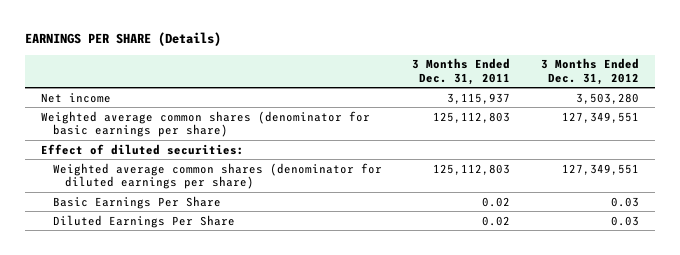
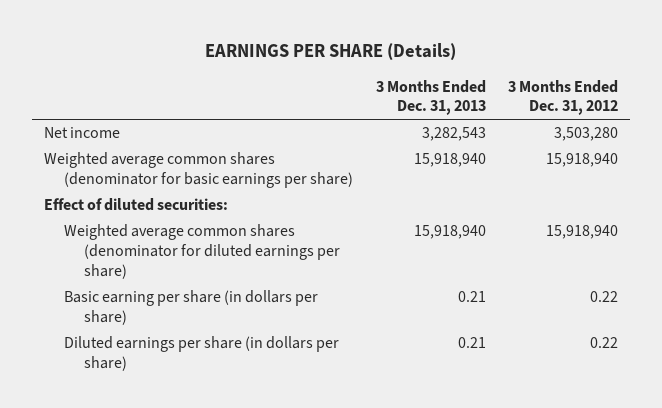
[412,58,511,85] 3 Months Ended Dec. 31, 2011 -> none
none -> [375,79,486,116] 3 Months Ended Dec. 31, 2013
[562,111,640,123] 127,349,551 -> [546,153,619,168] 15,918,940
[562,163,640,175] 127,349,551 -> [546,225,619,240] 15,918,940
[52,195,221,209] Basic Earnings Per Share -> [64,290,319,326] Basic earning per share (in dollars per share)
[611,196,640,207] 0.03 -> [590,291,619,303] 0.22
[52,214,235,228] Diluted Earnings Per Share -> [64,336,340,372] Diluted earnings per share (in dollars per share)
[611,215,640,226] 0.03 -> [590,337,619,349] 0.22

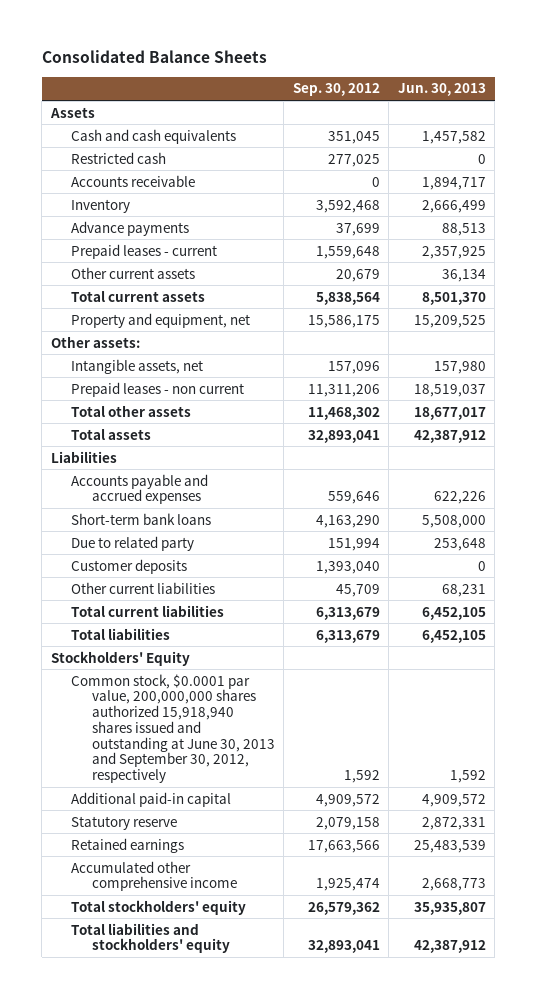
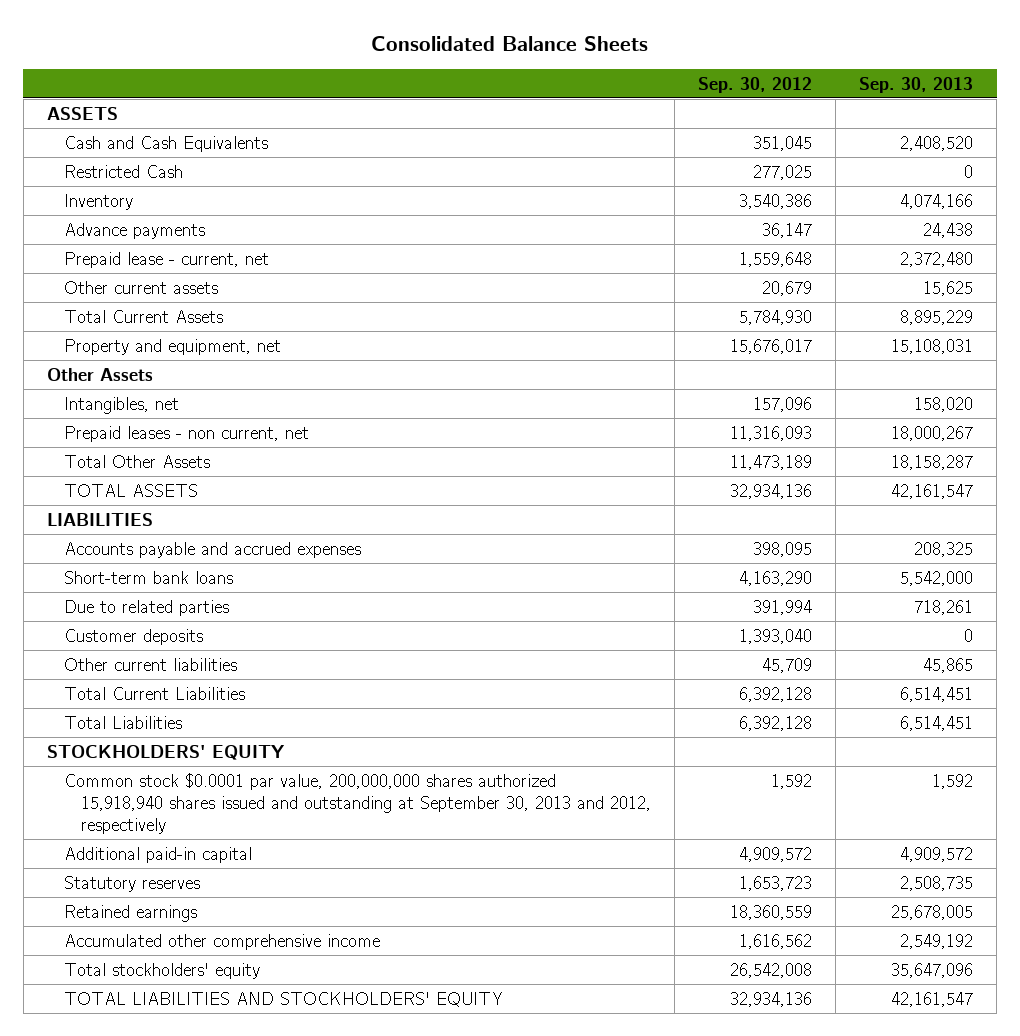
[397,83,486,97] Jun. 30, 2013 -> none
none -> [859,76,974,93] Sep. 30, 2013
[71,174,196,187] Accounts receivable -> none
[49,106,95,118] Assets -> [46,106,118,120] ASSETS
[71,128,237,144] Cash and cash equivalents -> [64,135,269,152] Cash and Cash Equivalents
[71,151,167,164] Restricted cash -> [64,164,184,178] Restricted Cash
[315,199,380,213] 3,592,468 -> [739,193,813,209] 3,540,386
[335,222,380,236] 37,699 -> [762,222,813,238] 36,147
[71,243,218,259] Prepaid leases - current -> [64,251,270,268] Prepaid lease - current, net
[71,290,206,302] Total current assets -> [64,309,224,323] Total Current Assets
[315,291,380,305] 5,838,564 -> [739,309,813,325] 5,784,930
[307,314,380,328] 15,586,175 -> [730,338,813,354] 15,676,017
[50,335,140,348] Other assets: -> [46,367,153,381] Other Assets
[71,358,204,374] Intangible assets, net -> [64,396,180,414] Intangibles, net
[71,381,245,397] Prepaid leases - non current -> [64,425,310,442] Prepaid leases - non current, net
[307,383,380,397] 11,311,206 -> [730,425,813,441] 11,316,093
[71,404,192,417] Total other assets -> [64,454,211,468] Total Other Assets
[307,406,380,420] 11,468,302 -> [730,454,813,470] 11,473,189
[71,428,152,440] Total assets -> [64,483,199,497] TOTAL ASSETS
[307,429,380,443] 32,893,041 -> [730,483,813,499] 32,934,136
[50,450,117,463] Liabilities -> [46,512,153,526] LIABILITIES
[327,491,380,505] 559,646 -> [753,541,813,557] 398,095
[71,535,195,551] Due to related party -> [64,599,230,616] Due to related parties
[327,537,380,551] 151,994 -> [753,599,813,615] 391,994
[71,604,225,617] Total current liabilities -> [64,686,246,700] Total Current Liabilities
[315,606,380,620] 6,313,679 -> [739,686,813,702] 6,392,128
[71,627,171,640] Total liabilities -> [64,715,183,729] Total Liabilities
[315,629,380,643] 6,313,679 -> [739,715,813,731] 6,392,128
[50,650,190,666] Stockholders' Equity -> [46,744,285,760] STOCKHOLDERS' EQUITY
[71,673,275,784] Common stock, $0.0001 par value, 200,000,000 shares authorized 15,918,940 shares issued and outstanding at June 30, 2013 and September 30, 2012, respectively -> [64,772,652,835] Common stock $0.0001 par value, 200,000,000 shares authorized 15,918,940 shares issued and outstanding at September 30, 2013 and 2012, respectively
[71,815,178,830] Statutory reserve -> [64,875,201,892] Statutory reserves
[315,816,380,830] 2,079,158 -> [739,875,813,891] 1,653,723
[307,839,380,853] 17,663,566 -> [730,904,813,920] 18,360,559
[315,878,380,892] 1,925,474 -> [739,933,813,949] 1,616,562
[307,901,380,915] 26,579,362 -> [730,962,813,978] 26,542,008
[71,922,230,954] Total liabilities and stockholders' equity -> [64,991,504,1007] TOTAL LIABILITIES AND STOCKHOLDERS' EQUITY
[307,940,380,954] 32,893,041 -> [730,991,813,1007] 32,934,136

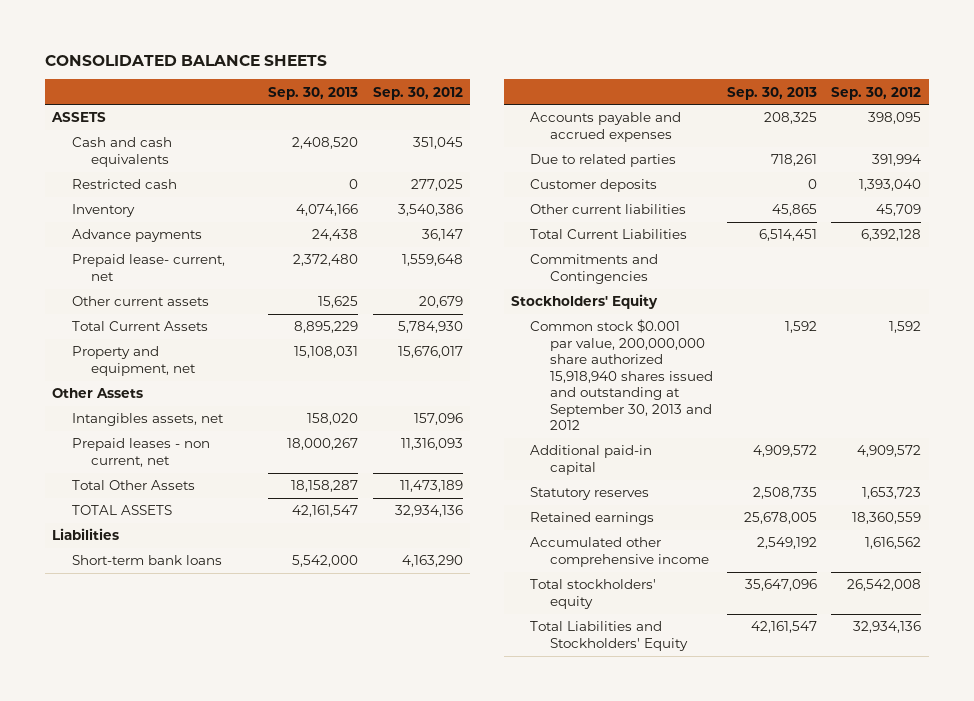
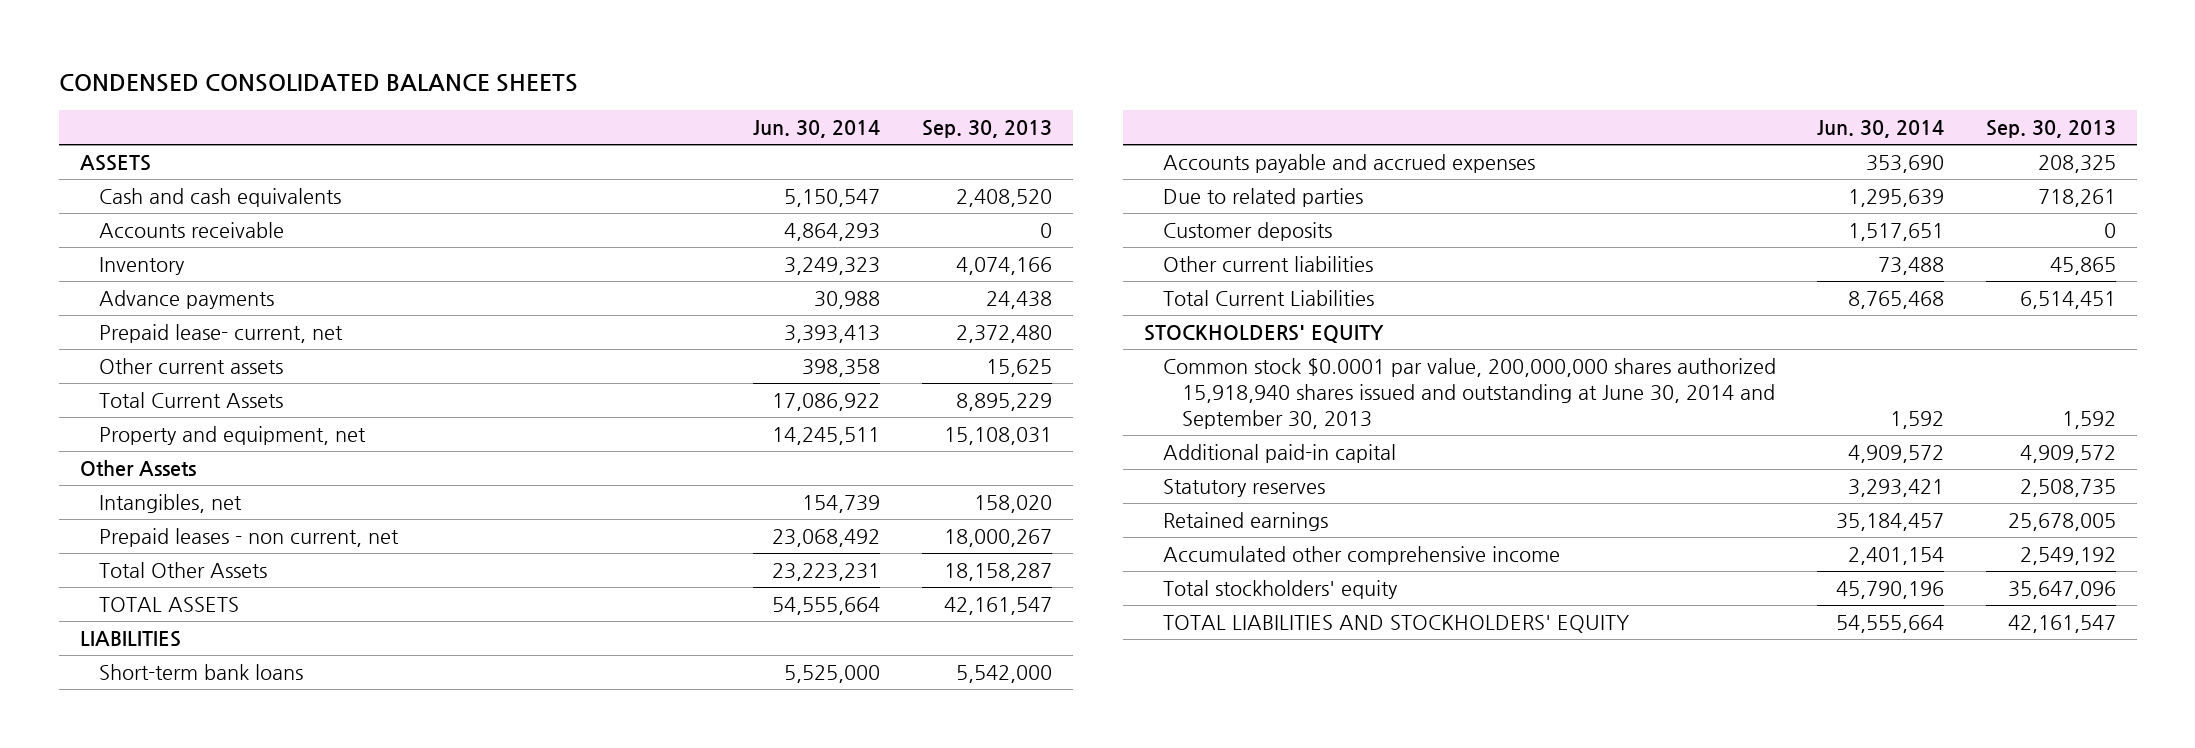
[45,54,328,66] CONSOLIDATED BALANCE SHEETS -> [58,74,578,93] CONDENSED CONSOLIDATED BALANCE SHEETS
[372,86,463,100] Sep. 30, 2012 -> none
none -> [753,120,881,139] Jun. 30, 2014
[71,179,177,190] Restricted cash -> none
none -> [98,222,284,239] Accounts receivable
[71,413,224,427] Intangibles assets, net -> [98,494,242,514] Intangibles, net
[52,528,120,541] Liabilities -> [79,631,181,648] LIABILITIES
[530,254,659,284] Commitments and Contingencies -> none
[510,294,658,310] Stockholders' Equity -> [1143,325,1384,344] STOCKHOLDERS' EQUITY
[530,319,713,431] Common stock $0.001 par value, 200,000,000 share authorized 15,918,940 shares issued and outstanding at September 30, 2013 and 2012 -> [1162,358,1776,429] Common stock $0.0001 par value, 200,000,000 shares authorized 15,918,940 shares issued and outstanding at June 30, 2014 and September 30, 2013
[530,621,688,651] Total Liabilities and Stockholders' Equity -> [1162,615,1629,634] TOTAL LIABILITIES AND STOCKHOLDERS' EQUITY

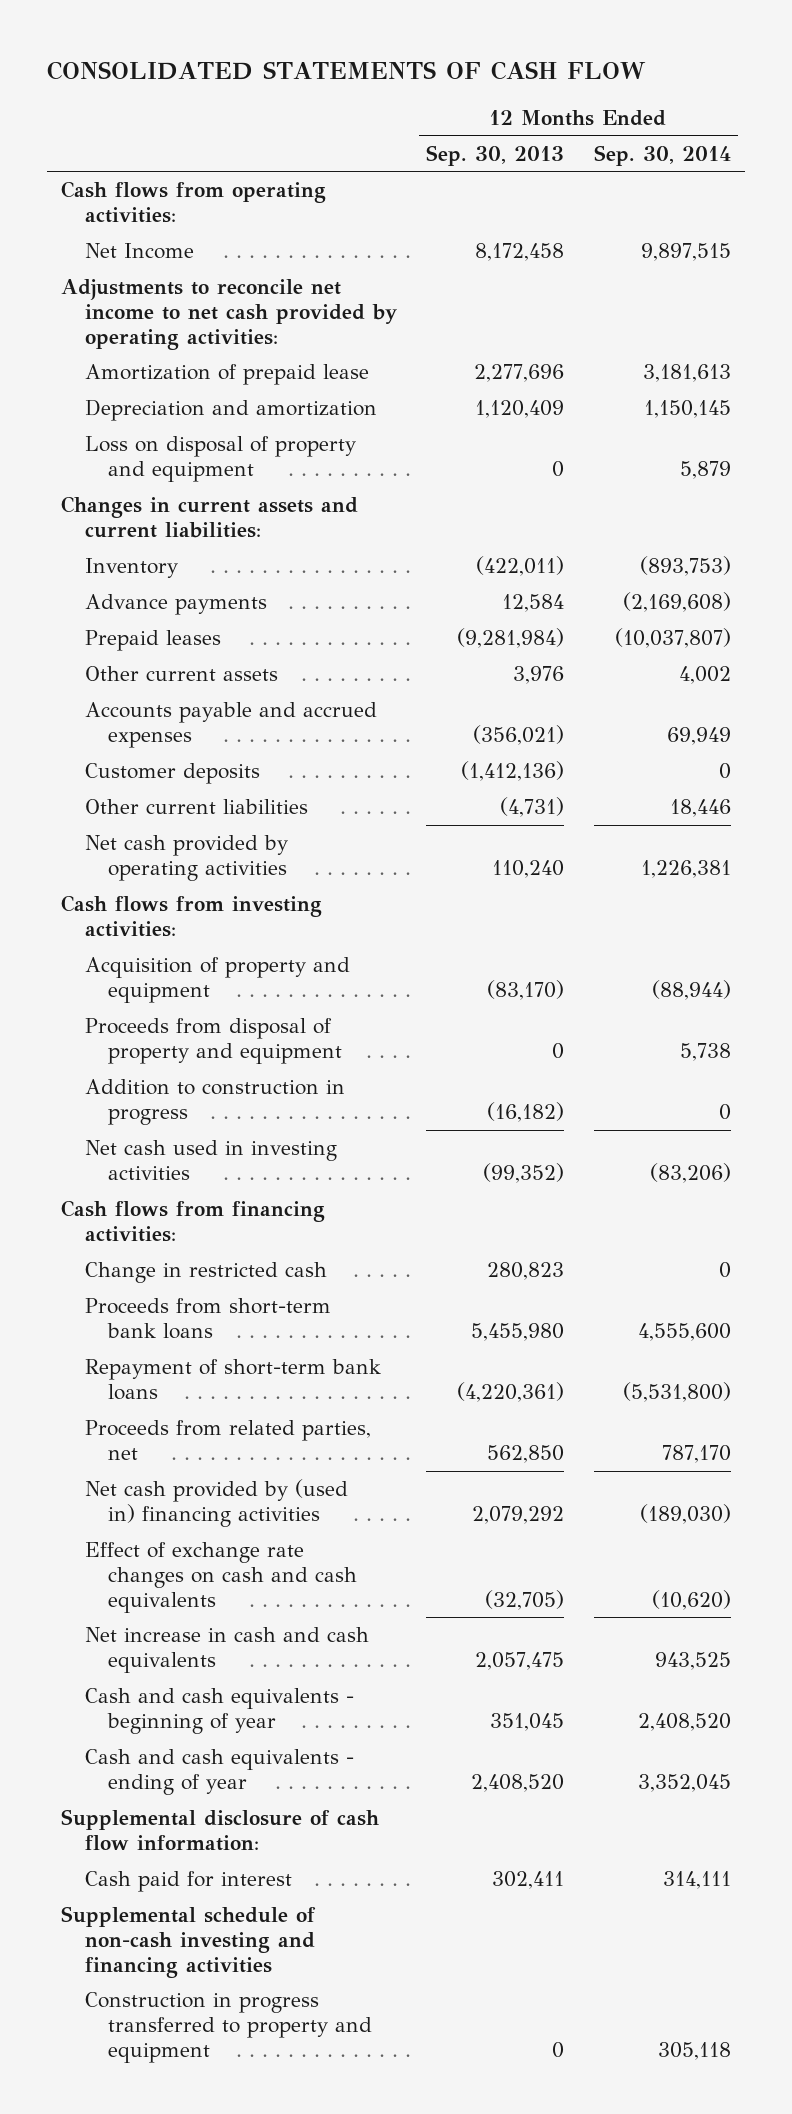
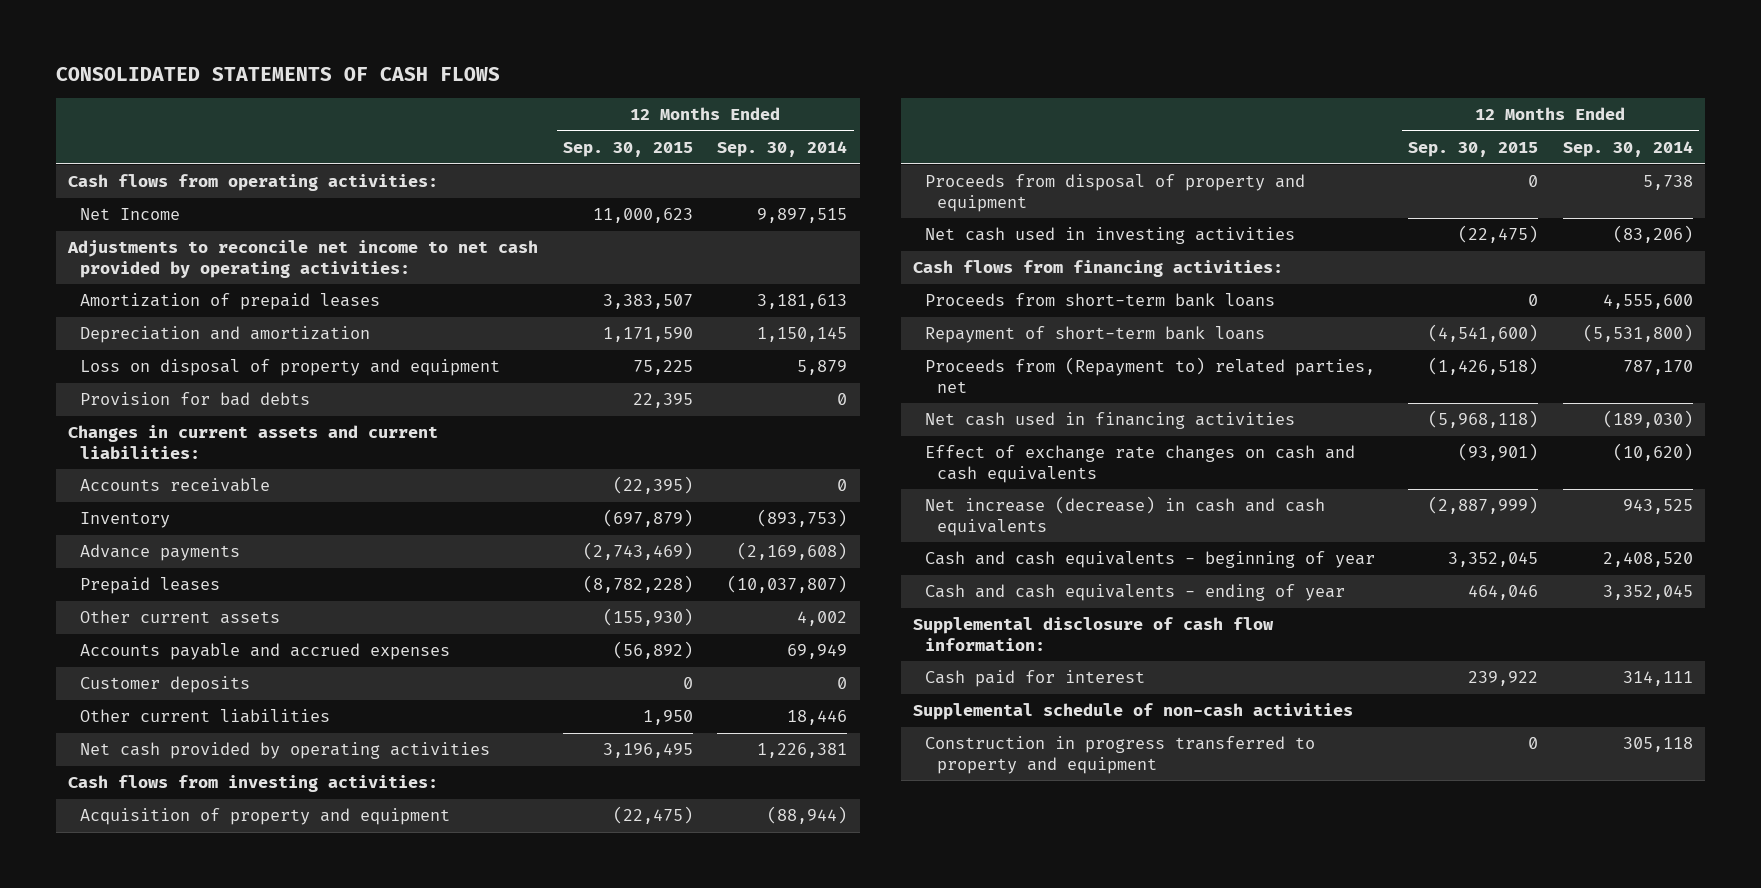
[46,60,646,80] CONSOLIDATED STATEMENTS OF CASH FLOW -> [55,67,500,82] CONSOLIDATED STATEMENTS OF CASH FLOWS
[426,144,565,166] Sep. 30, 2013 -> none
none -> [562,142,693,158] Sep. 30, 2015
[84,364,369,386] Amortization of prepaid lease -> [80,293,381,311] Amortization of prepaid leases
none -> [80,392,311,407] Provision for bad debts
none -> [80,478,271,493] Accounts receivable
[84,1079,345,1125] Addition to construction in progress -> none
[84,1262,327,1284] Change in restricted cash -> none
[84,1420,371,1460] Proceeds from related parties, net -> [925,357,1376,393] Proceeds from (Repayment to) related parties, net
[84,1479,348,1527] Net cash provided by (used in) financing activities -> [925,412,1296,430] Net cash used in financing activities
[84,1627,369,1673] Net increase in cash and cash equivalents -> [925,496,1326,536] Net increase (decrease) in cash and cash equivalents
[61,1906,317,1978] Supplemental schedule of non-cash investing and financing activities -> [913,703,1354,721] Supplemental schedule of non-cash activities

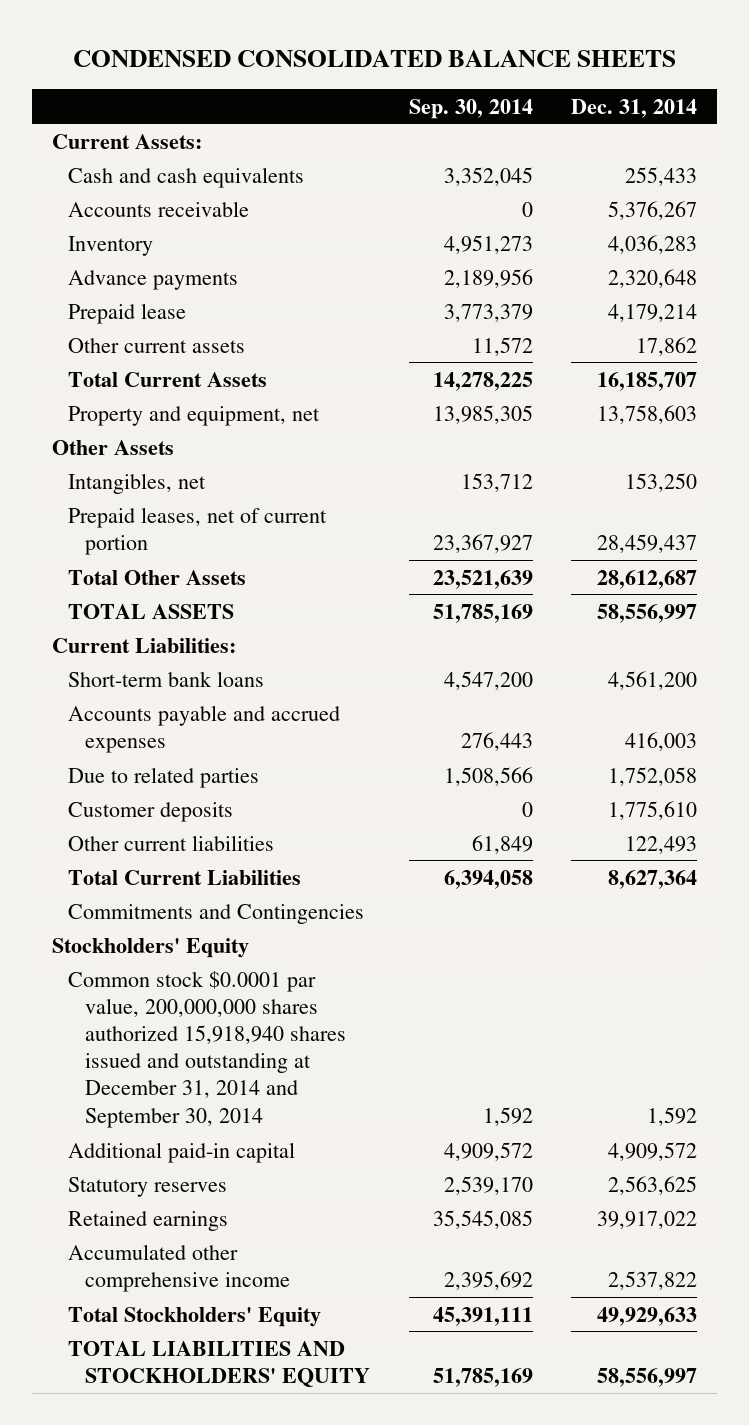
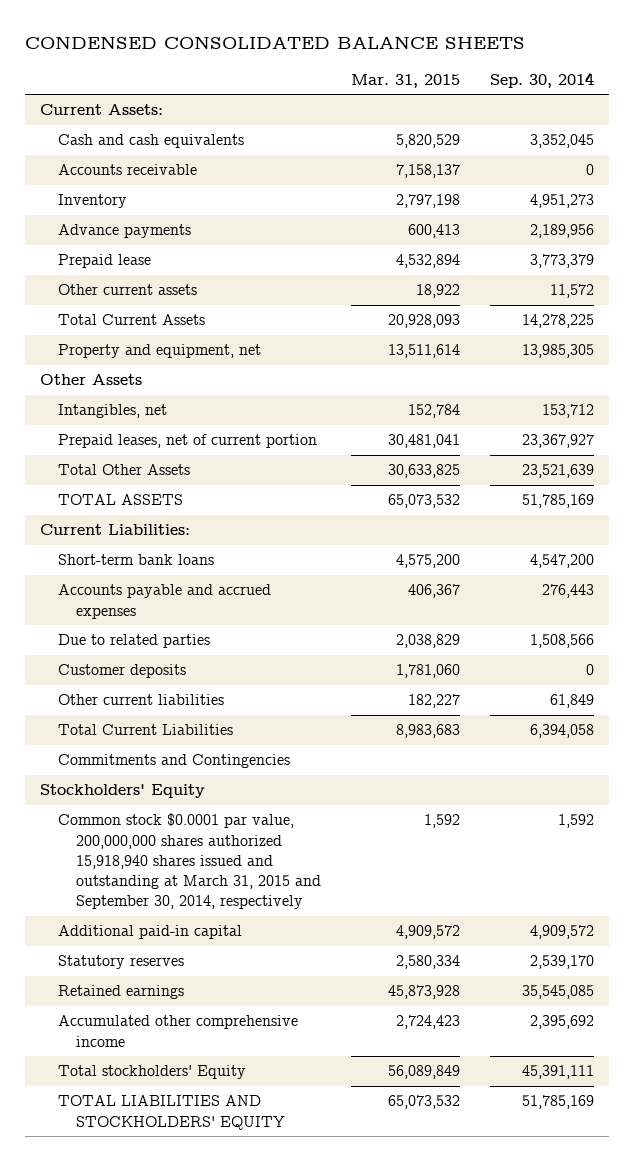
[571,98,698,118] Dec. 31, 2014 -> none
none -> [350,73,460,88] Mar. 31, 2015
[68,970,347,1128] Common stock $0.0001 par value, 200,000,000 shares authorized 15,918,940 shares issued and outstanding at December 31, 2014 and September 30, 2014 -> [57,813,321,910] Common stock $0.0001 par value, 200,000,000 shares authorized 15,918,940 shares issued and outstanding at March 31, 2015 and September 30, 2014, respectively
[68,1306,322,1327] Total Stockholders' Equity -> [57,1065,246,1080] Total stockholders' Equity

